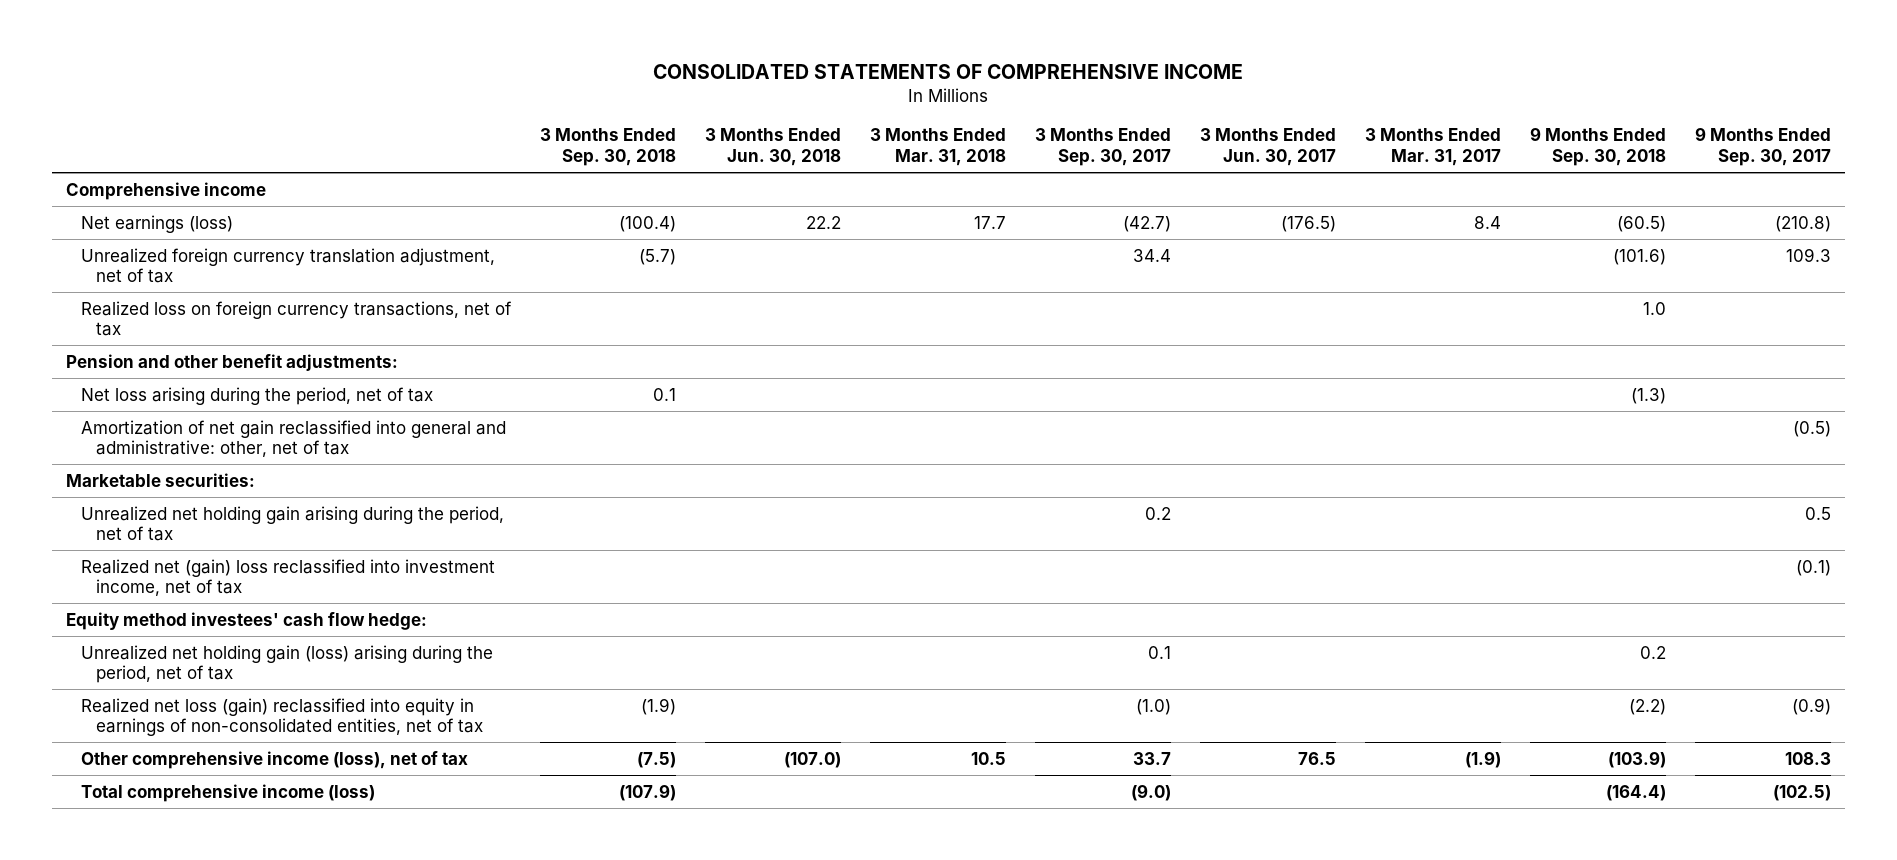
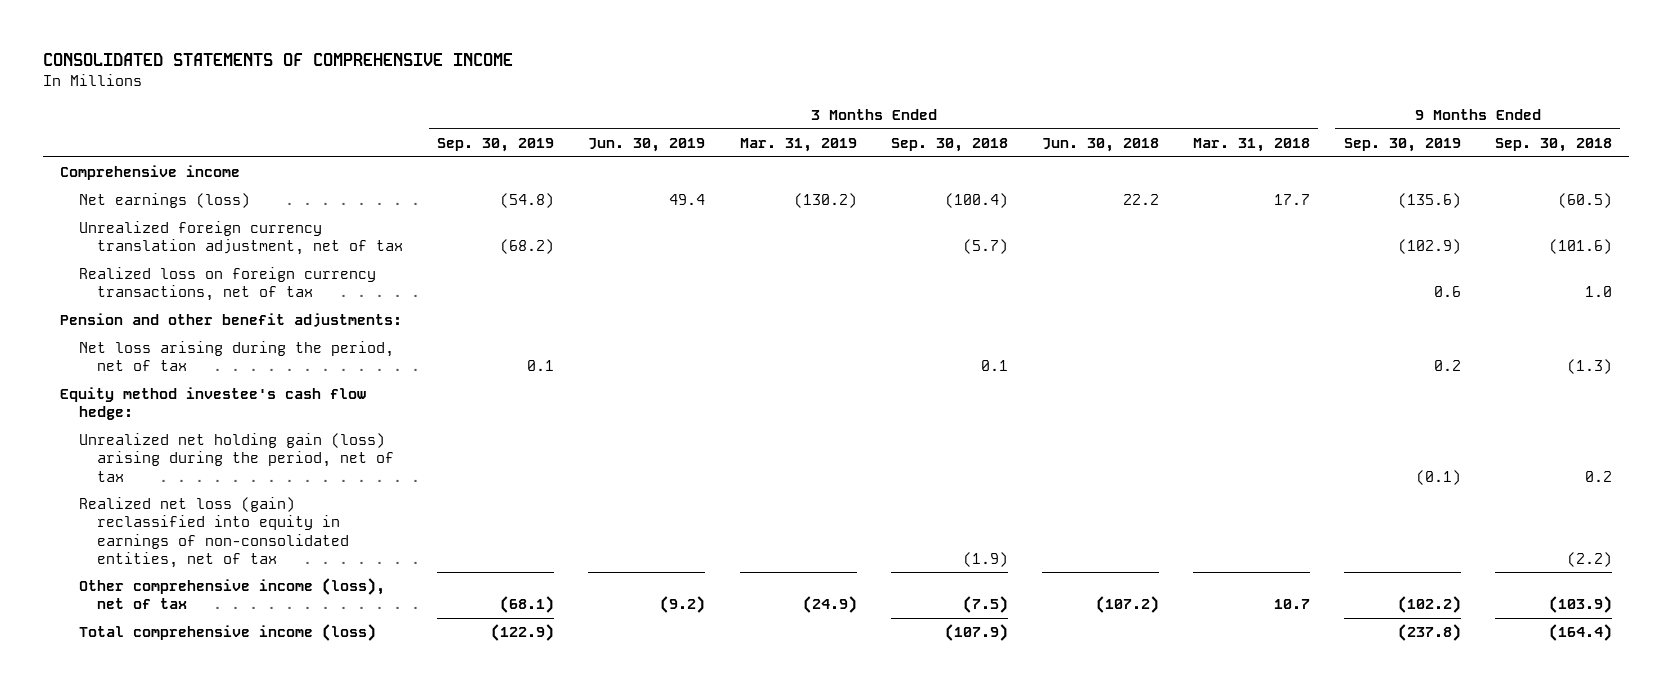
[1034,128,1171,167] 3 Months Ended Sep. 30, 2017 -> none
[1199,128,1336,167] 3 Months Ended Jun. 30, 2017 -> none
[1364,128,1501,167] 3 Months Ended Mar. 31, 2017 -> none
[1694,127,1831,167] 9 Months Ended Sep. 30, 2017 -> none
none -> [437,138,555,153] Sep. 30, 2019
none -> [588,138,706,153] Jun. 30, 2019
none -> [739,138,857,153] Mar. 31, 2019
none -> [1343,138,1461,153] Sep. 30, 2019
[81,419,507,458] Amortization of net gain reclassified into general and administrative: other, net of tax -> none
[66,472,256,487] Marketable securities: -> none
[81,505,505,542] Unrealized net holding gain arising during the period, net of tax -> none
[81,558,496,597] Realized net (gain) loss reclassified into investment income, net of tax -> none
[66,611,428,630] Equity method investees' cash flow hedge: -> [60,387,367,421] Equity method investee's cash flow hedge:
[784,751,842,768] (107.0) -> [1095,596,1159,614] (107.2)
[971,751,1007,765] 10.5 -> [1273,599,1310,610] 10.7

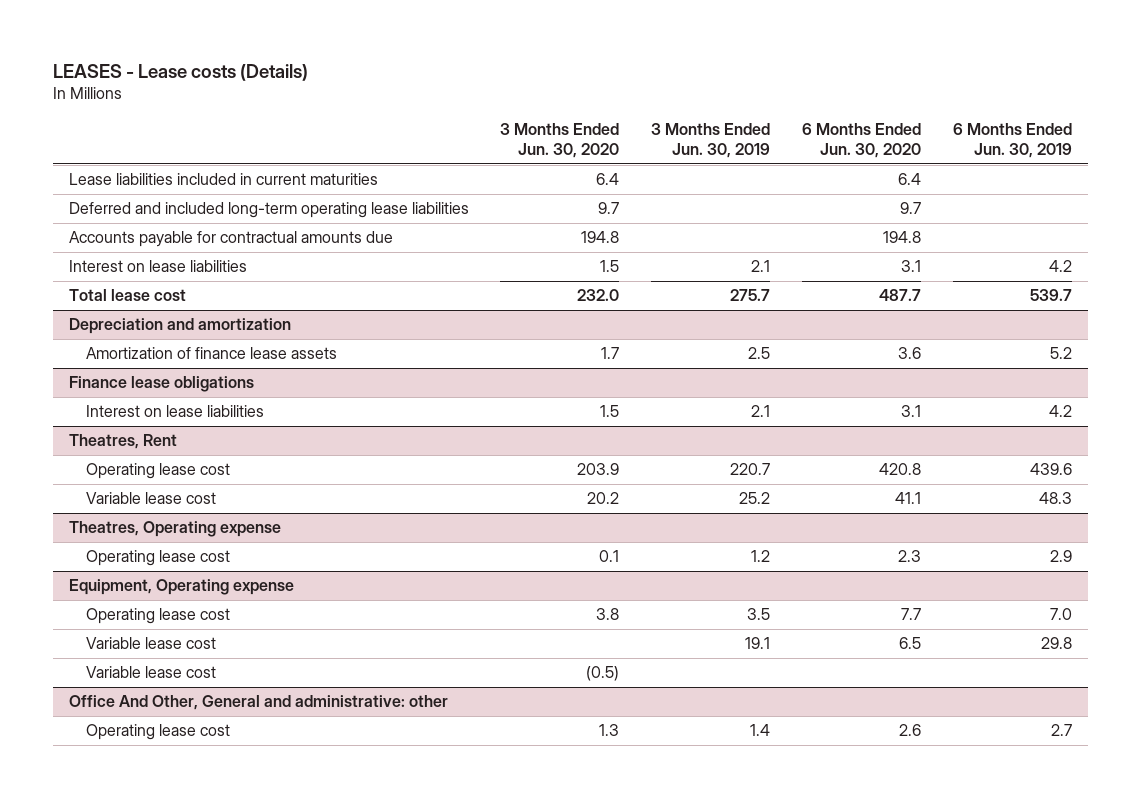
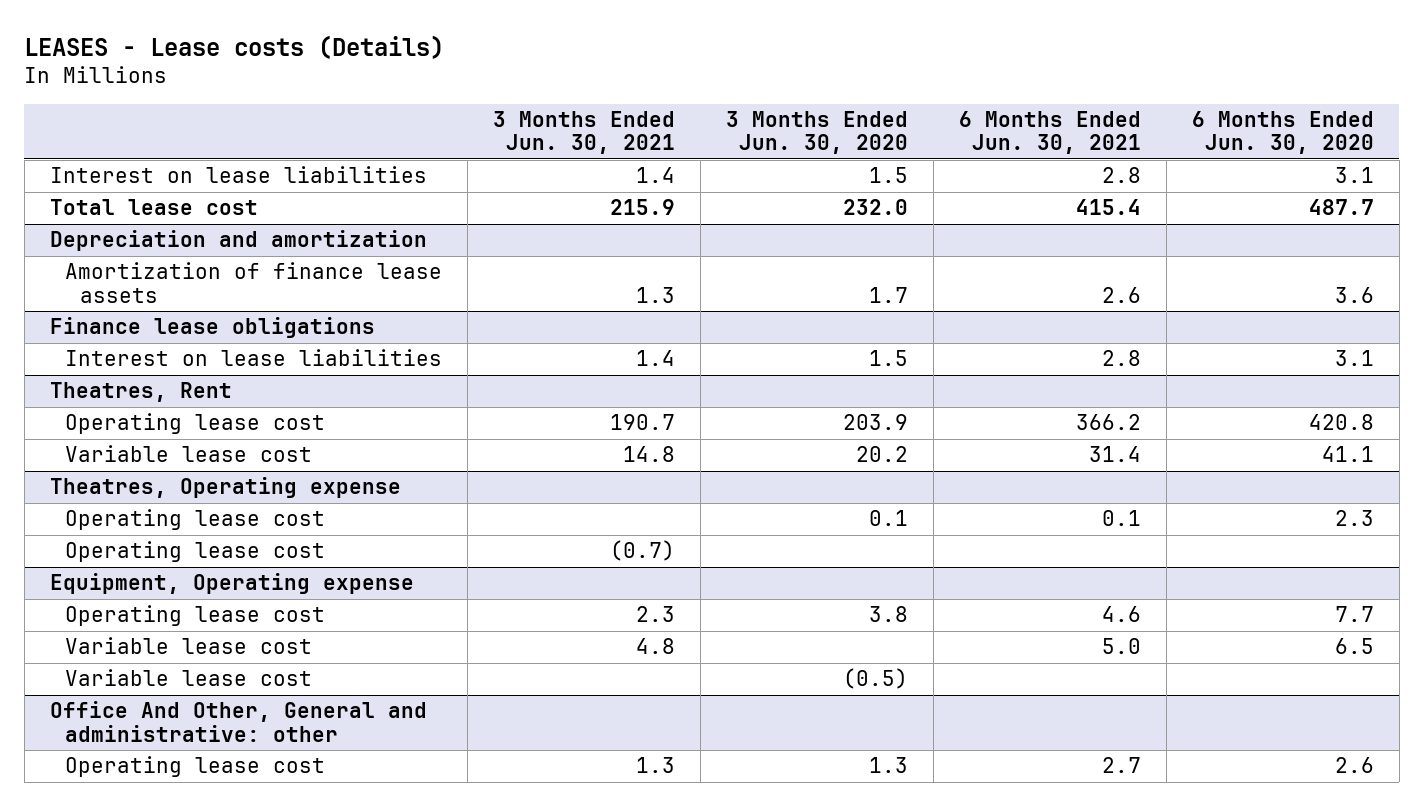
[651,123,771,159] 3 Months Ended Jun. 30, 2019 -> none
[952,123,1072,159] 6 Months Ended Jun. 30, 2019 -> none
none -> [492,110,675,155] 3 Months Ended Jun. 30, 2021
none -> [958,110,1141,155] 6 Months Ended Jun. 30, 2021
[68,173,378,186] Lease liabilities included in current maturities -> none
[68,202,469,219] Deferred and included long-term operating lease liabilities -> none
[68,231,393,248] Accounts payable for contractual amounts due -> none
none -> [64,541,325,563] Operating lease cost

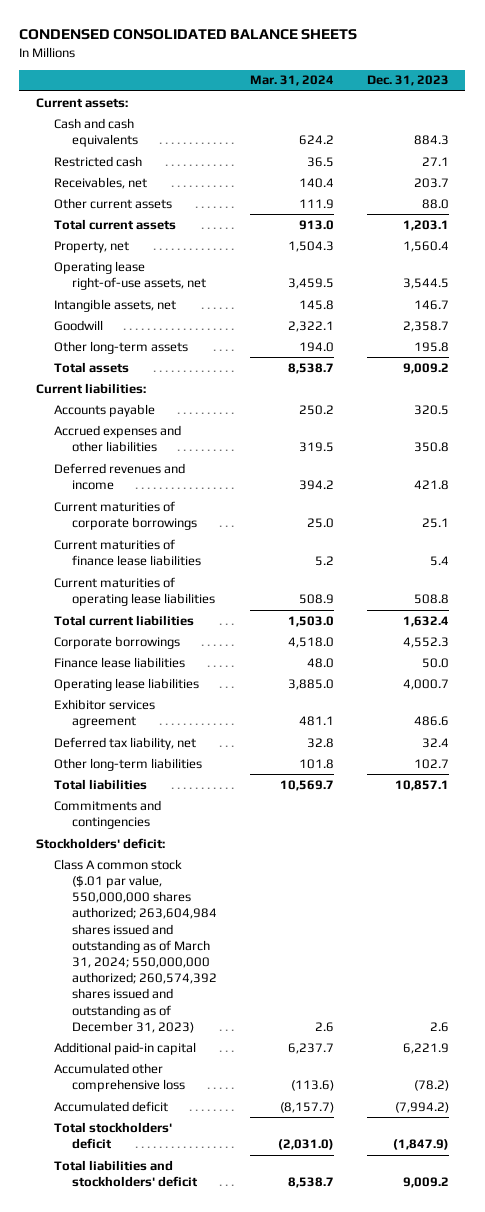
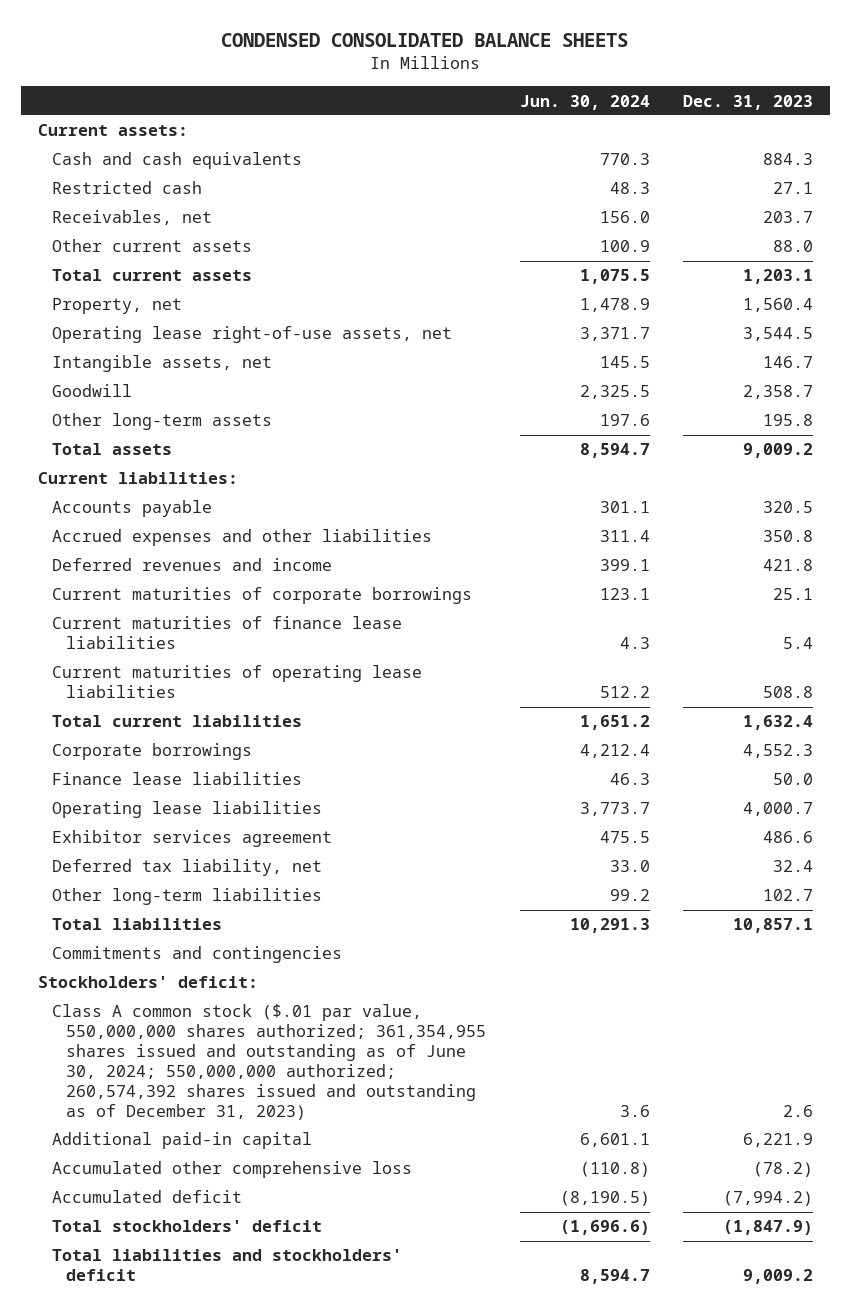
[250,75,335,87] Mar. 31, 2024 -> none
none -> [519,94,650,110] Jun. 30, 2024
[53,858,218,1033] Class A common stock ($.01 par value, 550,000,000 shares authorized; 263,604,984 shares issued and outstanding as of March 31, 2024; 550,000,000 authorized; 260,574,392 shares issued and outstanding as of December 31, 2023) -> [51,1004,487,1120] Class A common stock ($.01 par value, 550,000,000 shares authorized; 361,354,955 shares issued and outstanding as of June 30, 2024; 550,000,000 authorized; 260,574,392 shares issued and outstanding as of December 31, 2023)

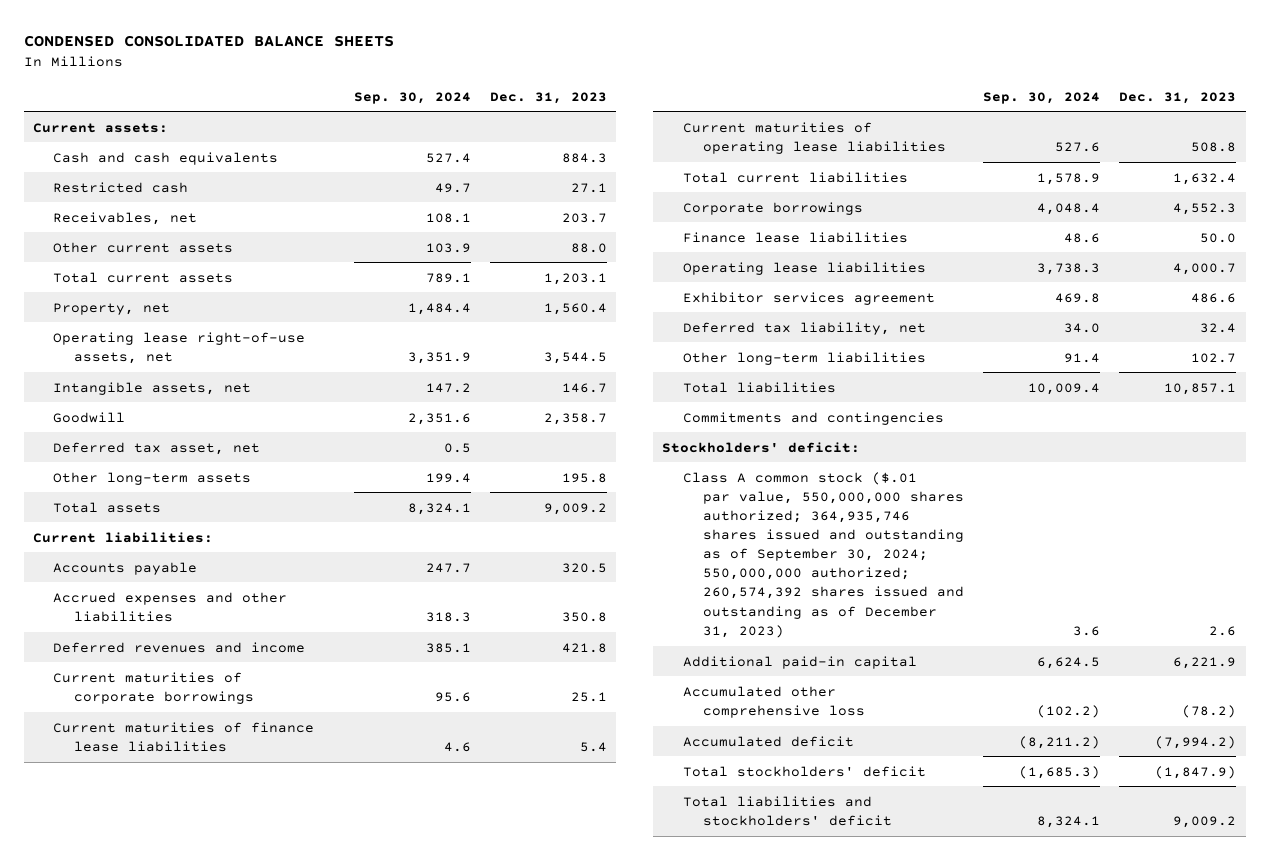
[519,94,650,110] Jun. 30, 2024 -> none
none -> [353,91,471,104] Sep. 30, 2024
none -> [53,441,261,455] Deferred tax asset, net
[51,1004,487,1120] Class A common stock ($.01 par value, 550,000,000 shares authorized; 361,354,955 shares issued and outstanding as of June 30, 2024; 550,000,000 authorized; 260,574,392 shares issued and outstanding as of December 31, 2023) -> [682,471,965,638] Class A common stock ($.01 par value, 550,000,000 shares authorized; 364,935,746 shares issued and outstanding as of September 30, 2024; 550,000,000 authorized; 260,574,392 shares issued and outstanding as of December 31, 2023)

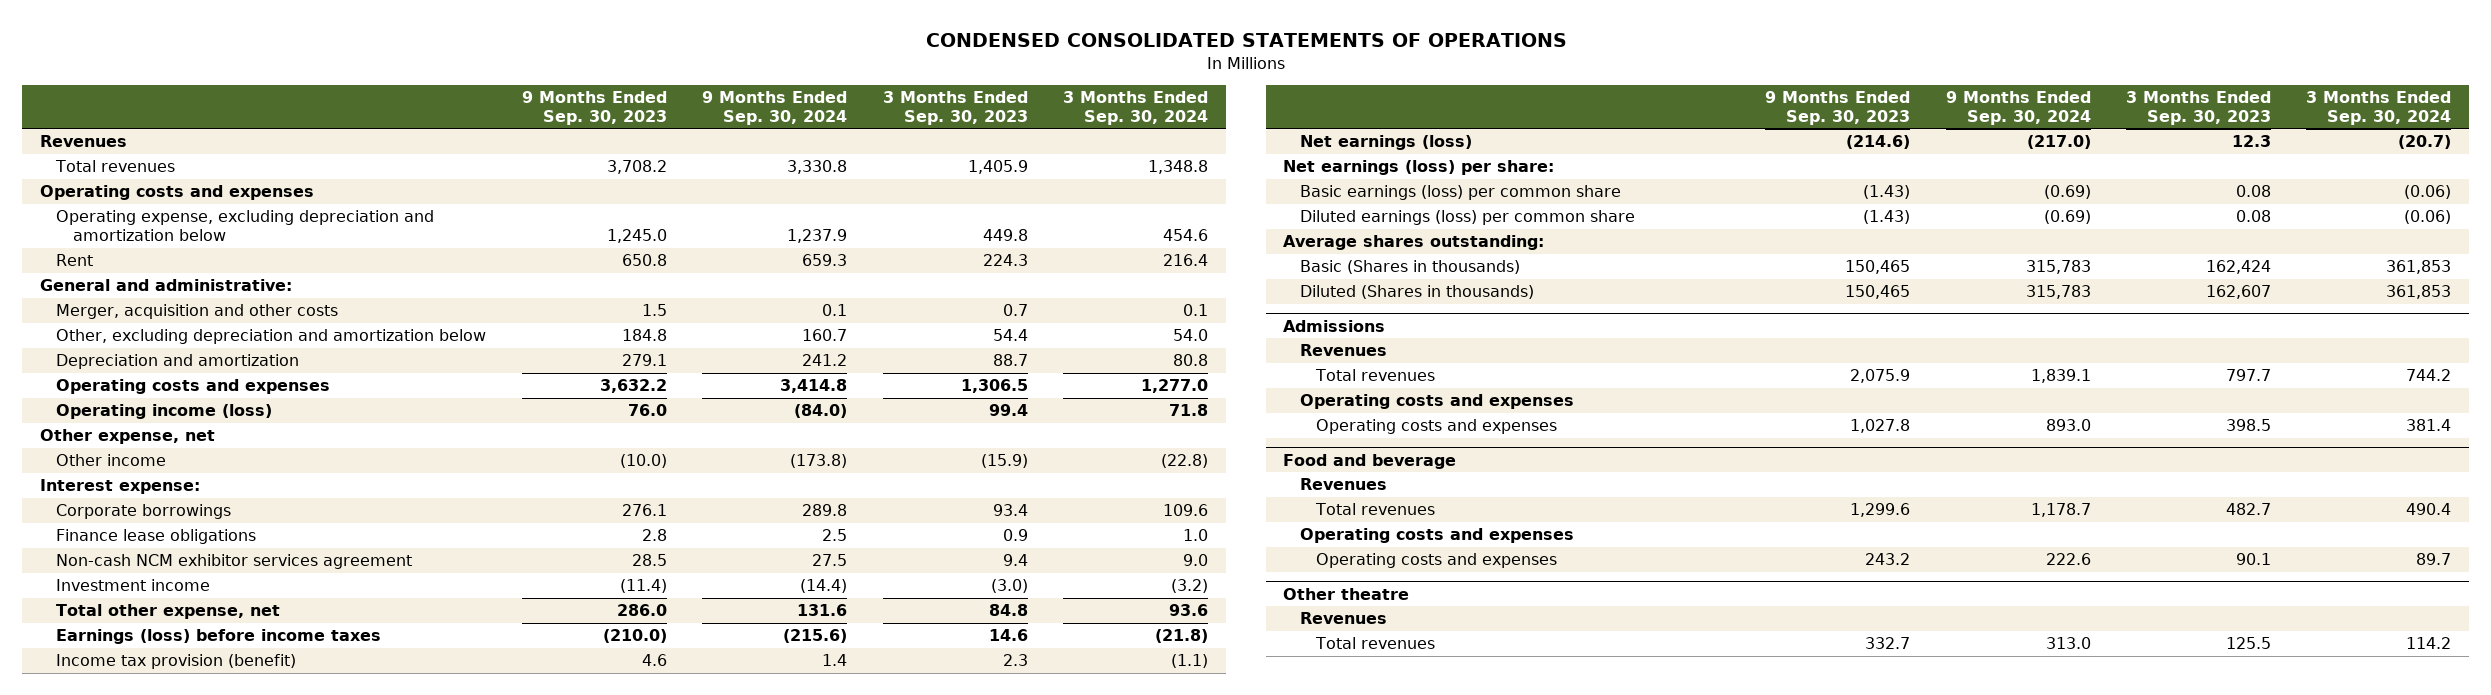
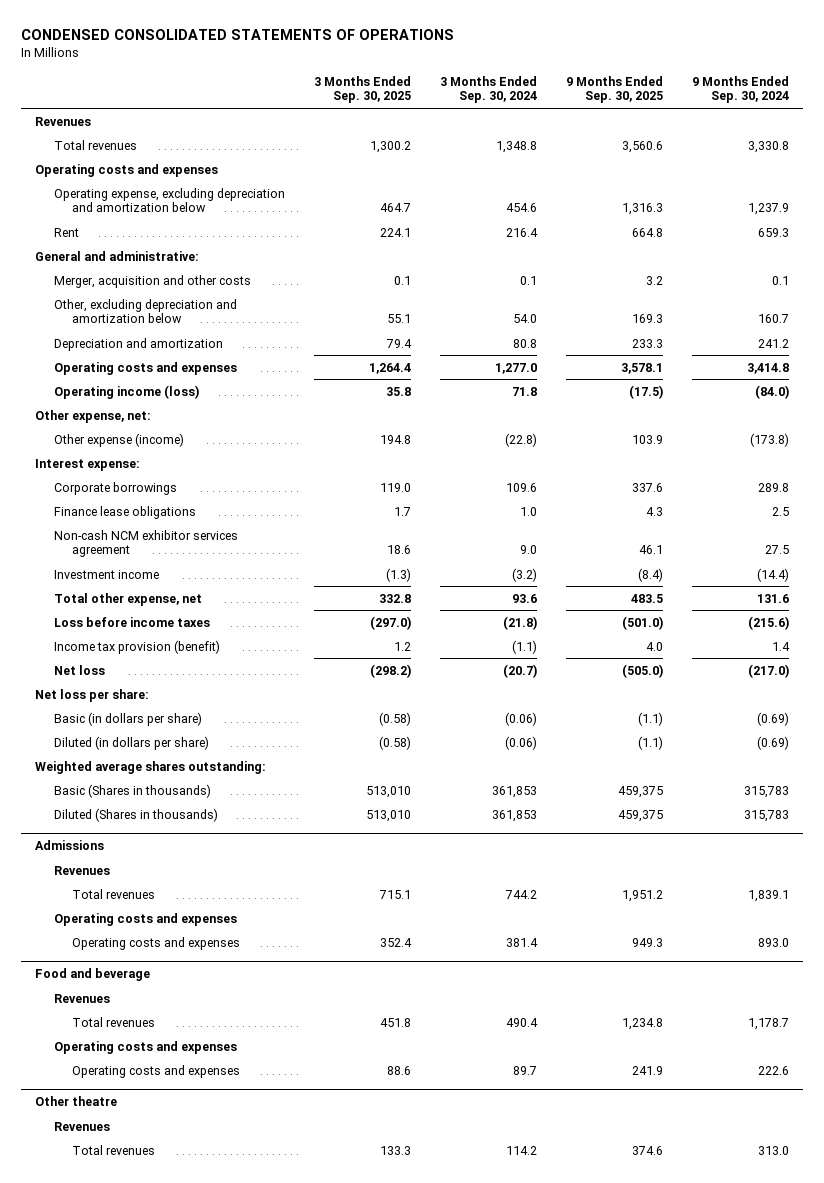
[521,90,667,125] 9 Months Ended Sep. 30, 2023 -> none
[882,90,1028,125] 3 Months Ended Sep. 30, 2023 -> none
none -> [313,75,411,104] 3 Months Ended Sep. 30, 2025
none -> [565,75,663,104] 9 Months Ended Sep. 30, 2025
[39,429,215,445] Other expense, net -> [35,409,152,423] Other expense, net:
[56,454,167,467] Other income -> [53,432,184,447] Other expense (income)
[56,629,382,645] Earnings (loss) before income taxes -> [53,616,210,627] Loss before income taxes
[1299,135,1472,151] Net earnings (loss) -> [53,664,105,675] Net loss
[1283,160,1555,176] Net earnings (loss) per share: -> [35,688,150,702] Net loss per share:
[1299,185,1621,201] Basic earnings (loss) per common share -> [53,711,202,726] Basic (in dollars per share)
[1299,210,1635,226] Diluted earnings (loss) per common share -> [53,735,209,750] Diluted (in dollars per share)
[1283,235,1545,251] Average shares outstanding: -> [35,760,267,774] Weighted average shares outstanding:

